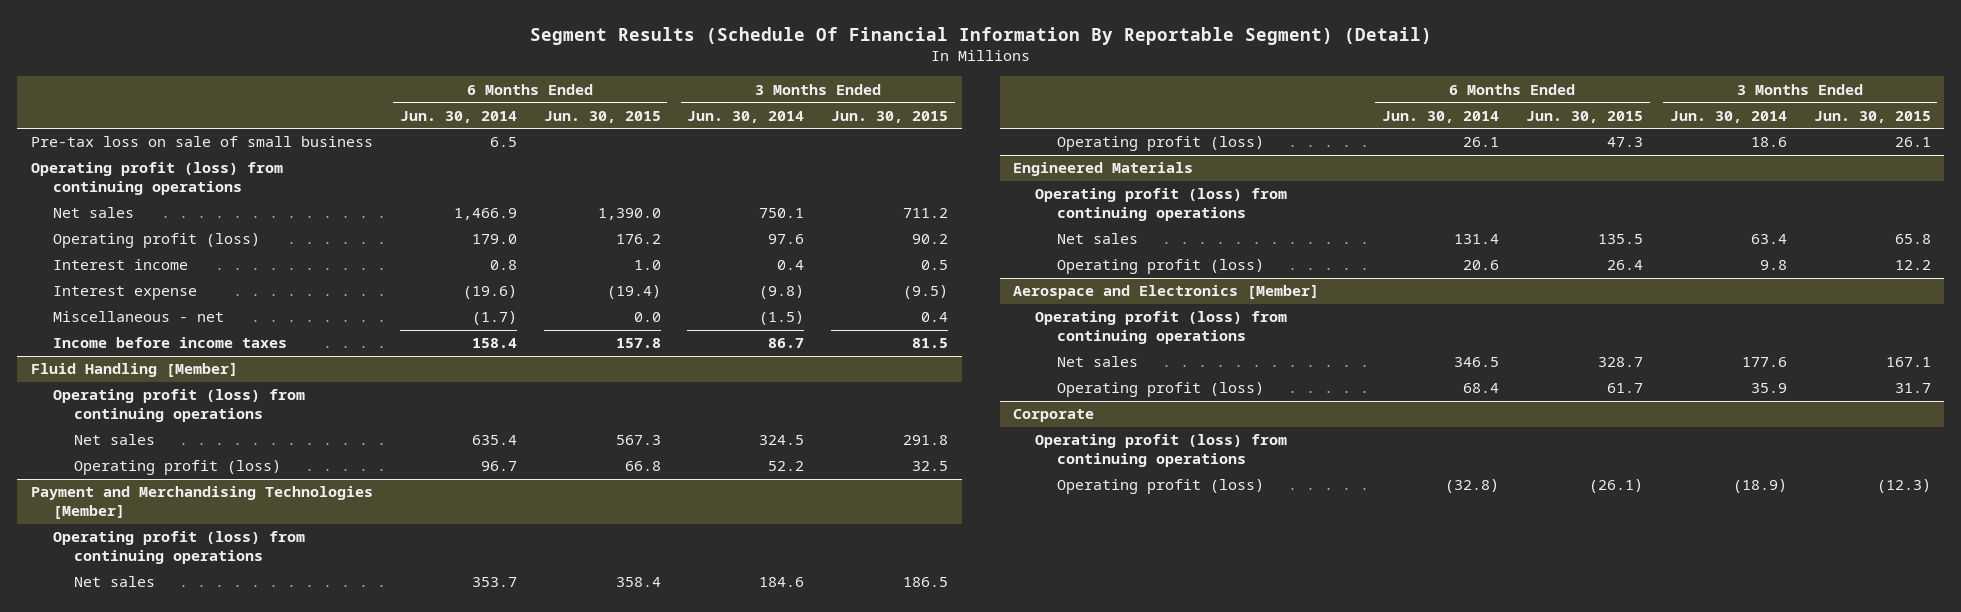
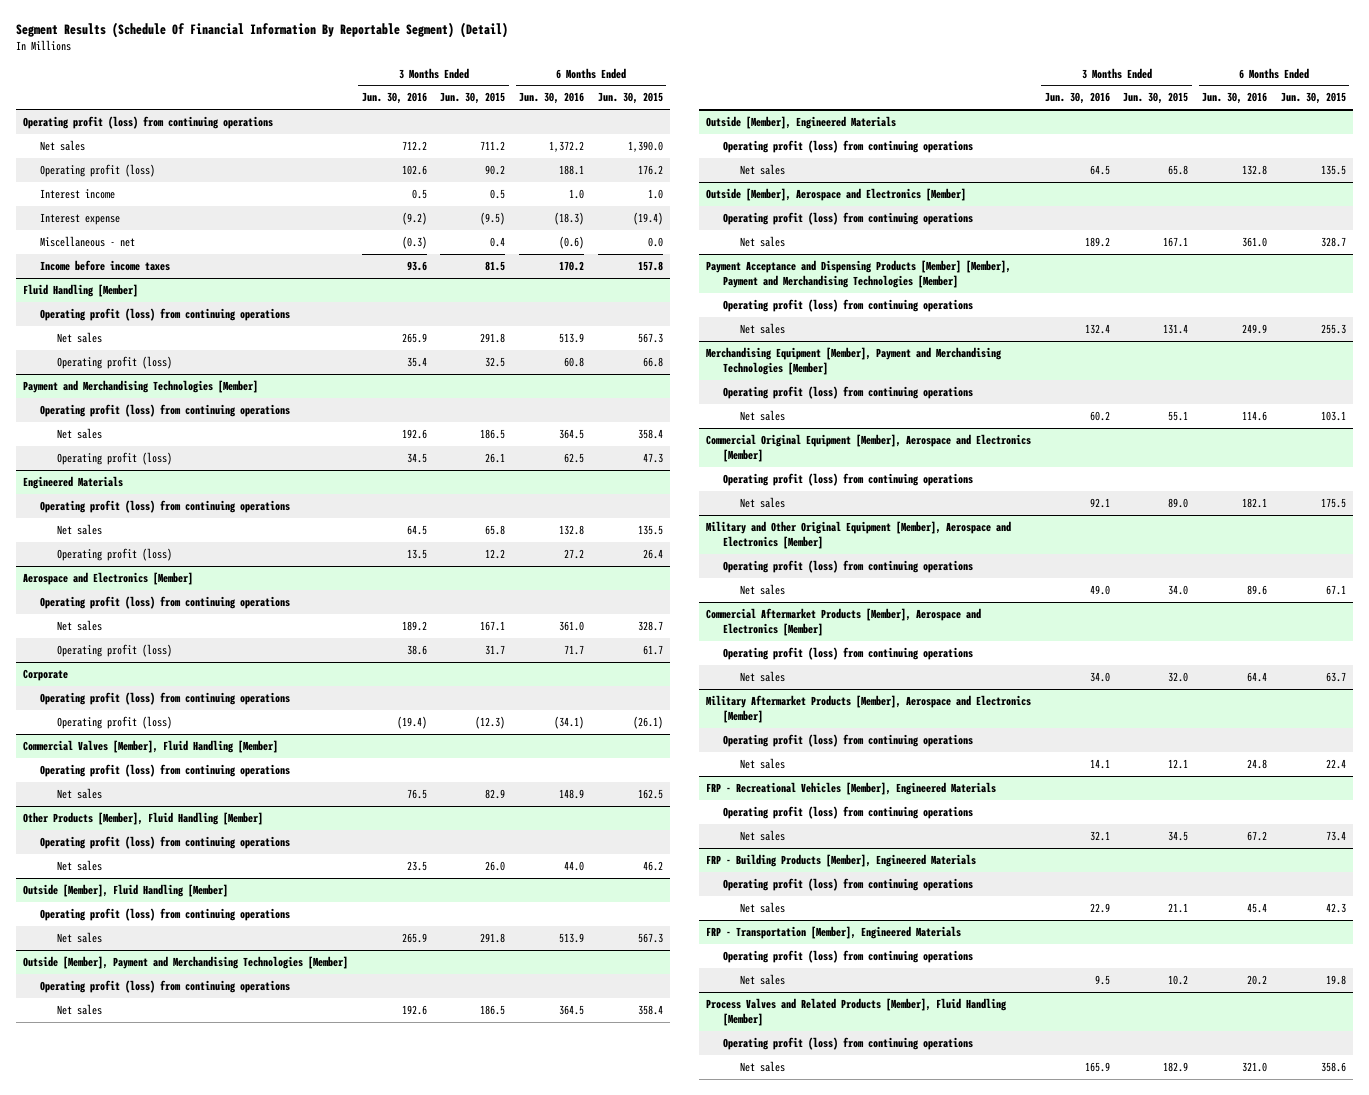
[399,110,517,123] Jun. 30, 2014 -> none
[687,110,805,123] Jun. 30, 2014 -> none
none -> [361,92,427,105] Jun. 30, 2016
none -> [519,92,585,105] Jun. 30, 2016
[30,136,373,148] Pre-tax loss on sale of small business -> none
none -> [22,739,278,753] Commercial Valves [Member], Fluid Handling [Member]
none -> [40,763,291,777] Operating profit (loss) from continuing operations
none -> [57,787,103,799] Net sales
none -> [22,811,263,825] Other Products [Member], Fluid Handling [Member]
none -> [40,835,291,849] Operating profit (loss) from continuing operations
none -> [57,859,103,871] Net sales
none -> [22,883,228,897] Outside [Member], Fluid Handling [Member]
none -> [40,907,291,921] Operating profit (loss) from continuing operations
none -> [57,931,103,943] Net sales
none -> [22,955,348,969] Outside [Member], Payment and Merchandising Technologies [Member]
none -> [40,979,291,993] Operating profit (loss) from continuing operations
none -> [57,1003,103,1015] Net sales
none -> [705,115,896,129] Outside [Member], Engineered Materials
none -> [723,139,974,153] Operating profit (loss) from continuing operations
none -> [740,163,786,175] Net sales
none -> [705,187,966,201] Outside [Member], Aerospace and Electronics [Member]
none -> [723,211,974,225] Operating profit (loss) from continuing operations
none -> [740,235,786,247] Net sales
none -> [705,259,1011,288] Payment Acceptance and Dispensing Products [Member] [Member], Payment and Merchandising Technologies [Member]
none -> [723,298,974,312] Operating profit (loss) from continuing operations
none -> [740,322,786,334] Net sales
none -> [705,346,1002,375] Merchandising Equipment [Member], Payment and Merchandising Technologies [Member]
none -> [723,385,974,399] Operating profit (loss) from continuing operations
none -> [740,409,786,421] Net sales
none -> [705,433,1031,462] Commercial Original Equipment [Member], Aerospace and Electronics [Member]
none -> [723,472,974,486] Operating profit (loss) from continuing operations
none -> [740,496,786,508] Net sales
none -> [705,520,1011,549] Military and Other Original Equipment [Member], Aerospace and Electronics [Member]
none -> [723,559,974,573] Operating profit (loss) from continuing operations
none -> [740,583,786,595] Net sales
none -> [705,607,981,636] Commercial Aftermarket Products [Member], Aerospace and Electronics [Member]
none -> [723,646,974,660] Operating profit (loss) from continuing operations
none -> [740,670,786,682] Net sales
none -> [705,694,1031,723] Military Aftermarket Products [Member], Aerospace and Electronics [Member]
none -> [723,733,974,747] Operating profit (loss) from continuing operations
none -> [740,757,786,769] Net sales
none -> [705,781,996,795] FRP - Recreational Vehicles [Member], Engineered Materials
none -> [723,805,974,819] Operating profit (loss) from continuing operations
none -> [740,829,786,841] Net sales
none -> [705,853,976,867] FRP - Building Products [Member], Engineered Materials
none -> [723,877,974,891] Operating profit (loss) from continuing operations
none -> [740,901,786,913] Net sales
none -> [705,925,961,939] FRP - Transportation [Member], Engineered Materials
none -> [723,949,974,963] Operating profit (loss) from continuing operations
none -> [740,973,786,985] Net sales
none -> [705,997,1007,1026] Process Valves and Related Products [Member], Fluid Handling [Member]
none -> [723,1036,974,1050] Operating profit (loss) from continuing operations
none -> [740,1060,786,1072] Net sales

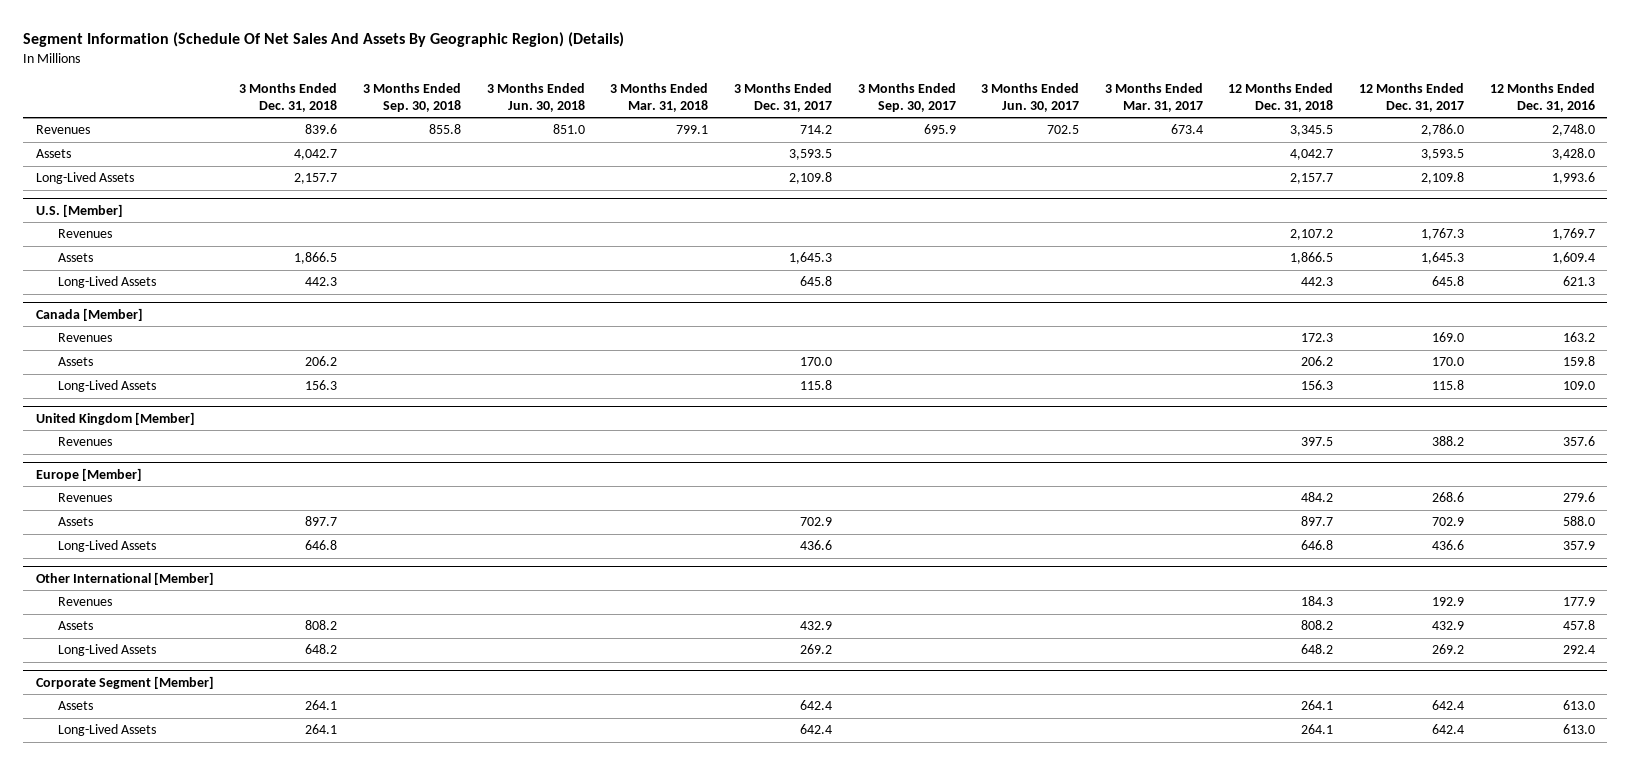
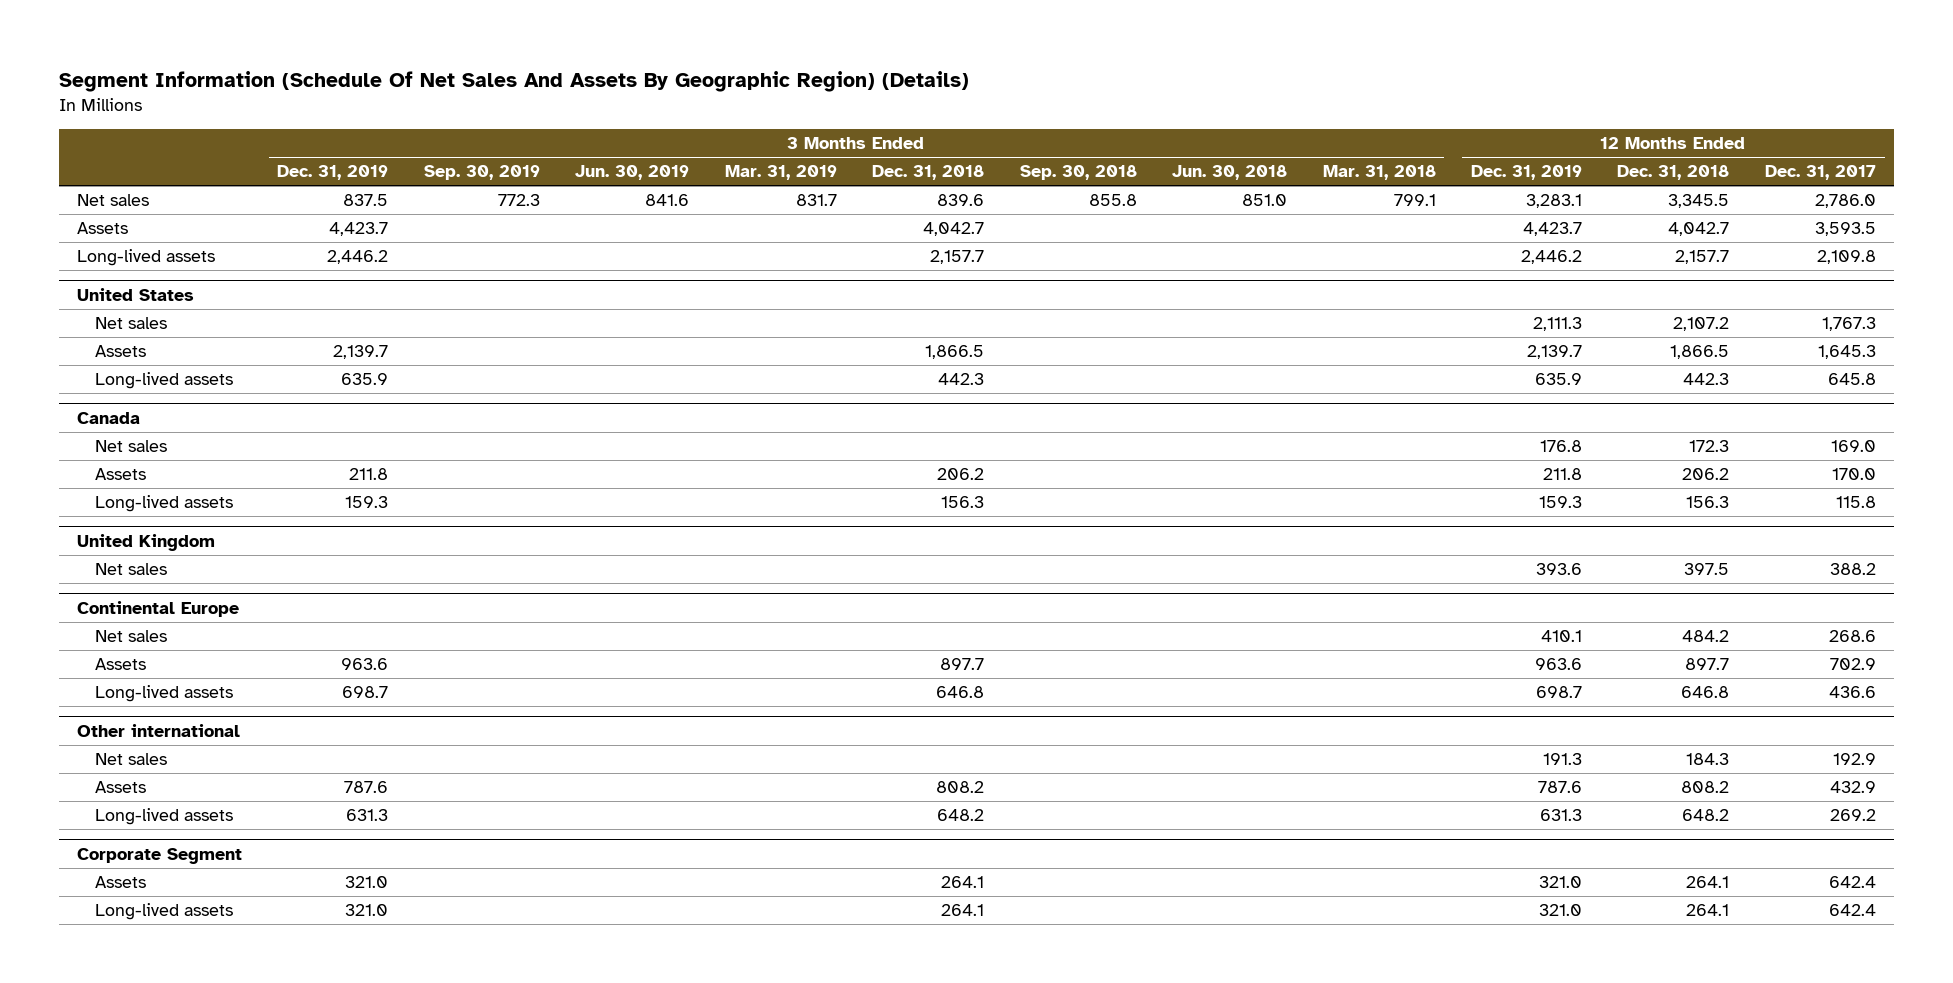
[733,82,832,112] 3 Months Ended Dec. 31, 2017 -> none
[857,82,956,112] 3 Months Ended Sep. 30, 2017 -> none
[981,82,1080,112] 3 Months Ended Jun. 30, 2017 -> none
[1104,82,1203,112] 3 Months Ended Mar. 31, 2017 -> none
[1489,82,1595,112] 12 Months Ended Dec. 31, 2016 -> none
none -> [277,165,389,181] Dec. 31, 2019
none -> [423,165,540,181] Sep. 30, 2019
none -> [575,165,690,181] Jun. 30, 2019
none -> [724,165,837,181] Mar. 31, 2019
none -> [1470,165,1582,181] Dec. 31, 2019
[35,125,90,135] Revenues -> [76,194,149,207] Net sales
[35,172,134,185] Long-Lived Assets -> [76,249,215,267] Long-lived assets
[35,203,123,217] U.S. [Member] -> [76,287,194,301] United States
[57,229,112,239] Revenues -> [95,317,168,330] Net sales
[57,276,156,289] Long-Lived Assets -> [95,372,234,390] Long-lived assets
[35,307,143,321] Canada [Member] -> [76,411,140,424] Canada
[57,333,112,343] Revenues -> [95,440,168,453] Net sales
[57,380,156,393] Long-Lived Assets -> [95,495,234,513] Long-lived assets
[35,411,195,425] United Kingdom [Member] -> [76,533,215,551] United Kingdom
[57,437,112,447] Revenues -> [95,563,168,576] Net sales
[35,467,142,481] Europe [Member] -> [76,600,239,617] Continental Europe
[57,493,112,503] Revenues -> [95,630,168,643] Net sales
[57,540,156,553] Long-Lived Assets -> [95,685,234,703] Long-lived assets
[35,571,214,585] Other International [Member] -> [76,723,240,737] Other international
[57,597,112,607] Revenues -> [95,753,168,766] Net sales
[57,644,156,657] Long-Lived Assets -> [95,808,234,826] Long-lived assets
[35,675,214,689] Corporate Segment [Member] -> [76,847,242,864] Corporate Segment
[57,724,156,737] Long-Lived Assets -> [95,903,234,921] Long-lived assets

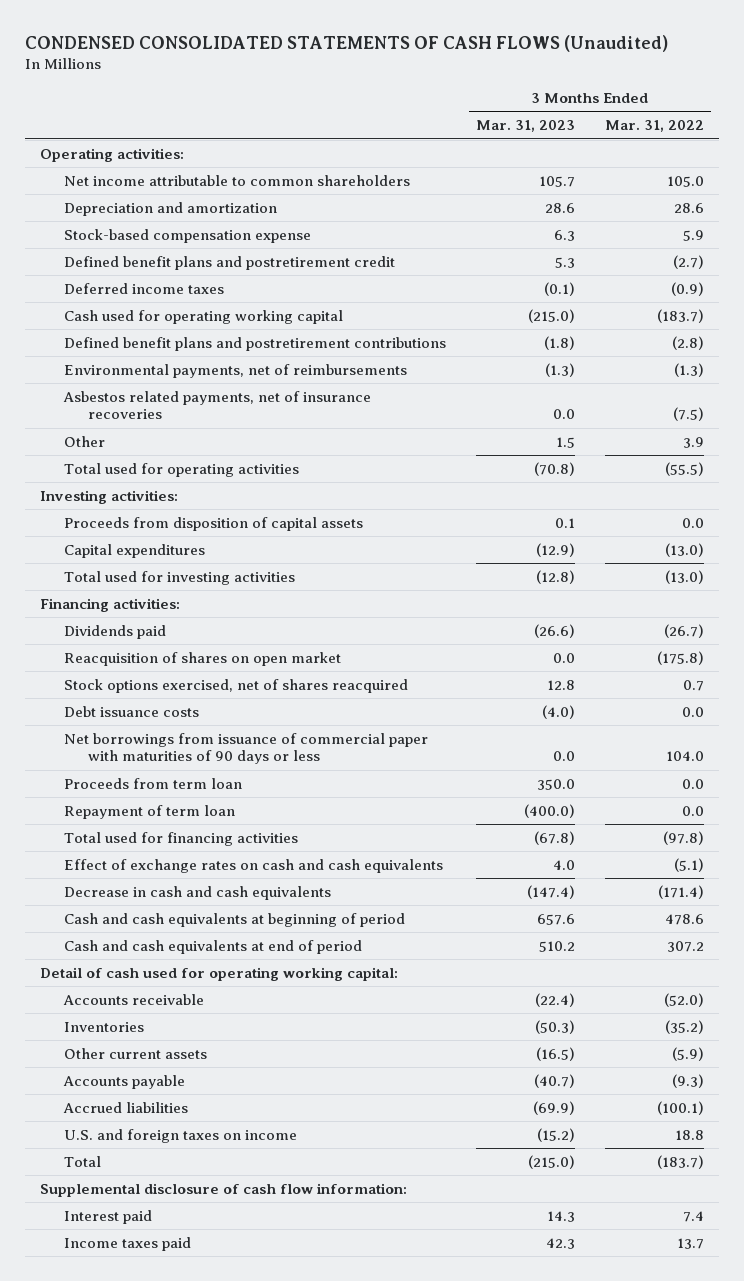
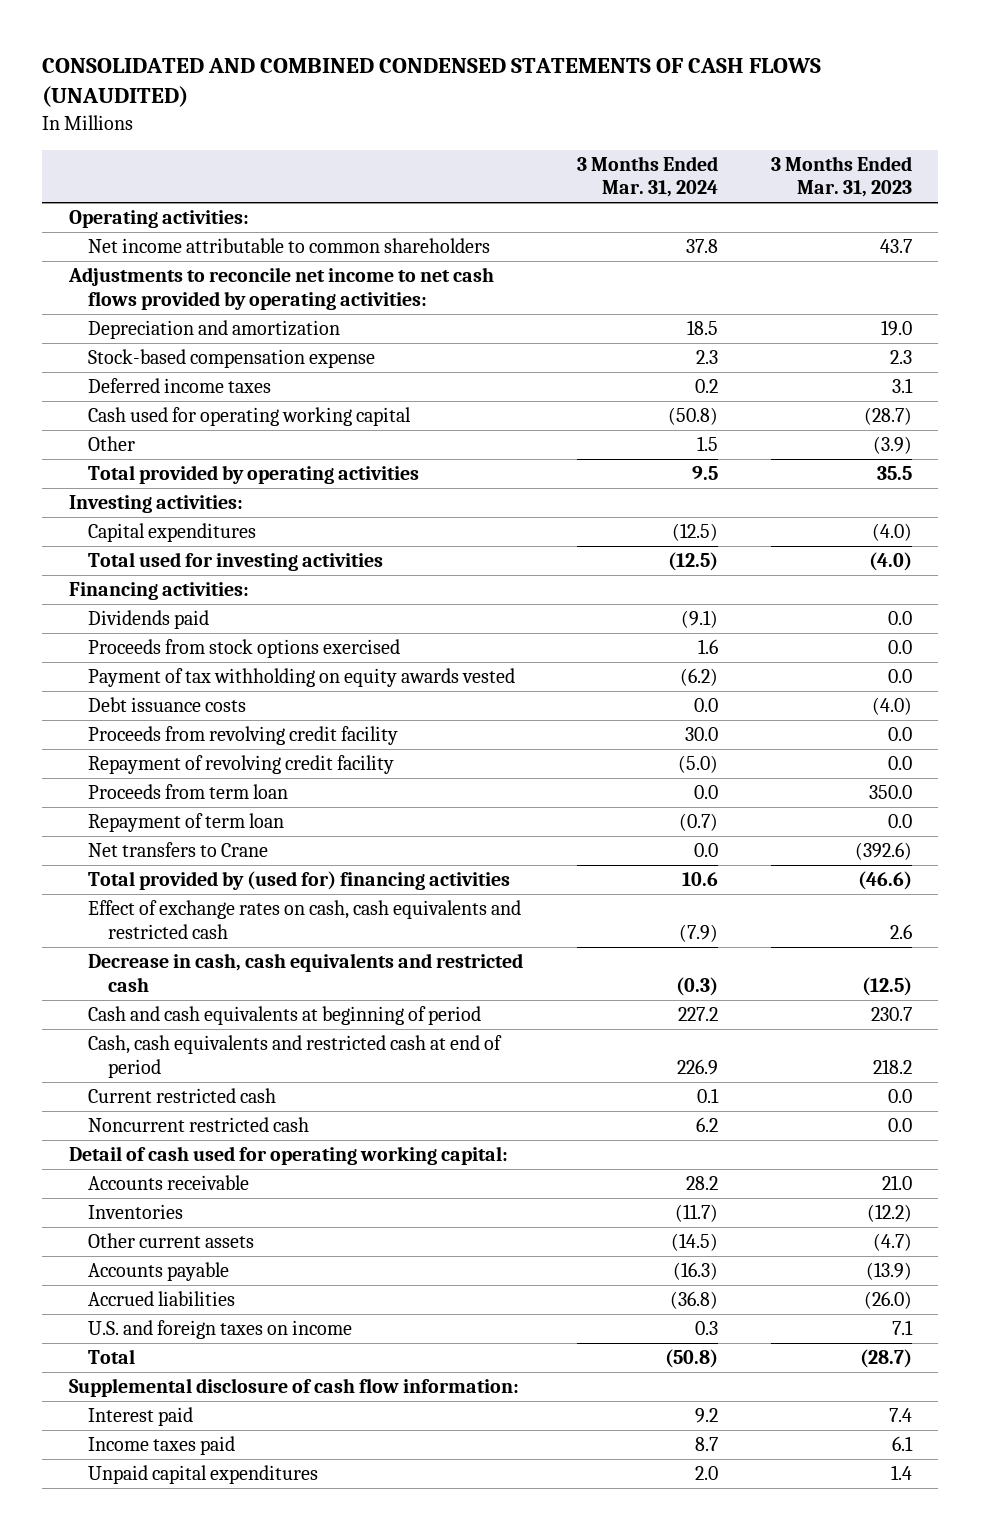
[25,34,669,52] CONDENSED CONSOLIDATED STATEMENTS OF CASH FLOWS (Unaudited) -> [42,57,822,108] CONSOLIDATED AND COMBINED CONDENSED STATEMENTS OF CASH FLOWS (UNAUDITED)
[604,120,704,133] Mar. 31, 2022 -> none
none -> [576,156,718,198] 3 Months Ended Mar. 31, 2024
[64,255,396,270] Defined benefit plans and postretirement credit -> none
[64,336,447,351] Defined benefit plans and postretirement contributions -> none
[64,363,408,378] Environmental payments, net of reimbursements -> none
[63,390,372,420] Asbestos related payments, net of insurance recoveries -> none
[539,175,576,187] 105.7 -> [879,239,912,254] 43.7
none -> [67,267,494,310] Adjustments to reconcile net income to net cash flows provided by operating activities:
[545,202,576,213] 28.6 -> [880,320,912,337] 19.0
[554,229,576,241] 6.3 -> [889,350,912,365] 2.3
[544,281,576,296] (0.1) -> [891,378,913,394] 3.1
[528,308,576,323] (215.0) -> [863,407,912,426] (28.7)
[556,436,576,448] 1.5 -> [872,436,912,455] (3.9)
[64,462,300,477] Total used for operating activities -> [88,465,420,485] Total provided by operating activities
[534,461,576,476] (70.8) -> [876,466,912,481] 35.5
[64,516,364,531] Proceeds from disposition of capital assets -> none
[536,542,576,557] (12.9) -> [871,523,912,542] (4.0)
[536,569,576,584] (12.8) -> [868,552,912,572] (4.0)
[64,651,342,666] Reacquisition of shares on open market -> none
[64,678,409,693] Stock options exercised, net of shares reacquired -> none
[534,623,576,638] (26.6) -> [887,611,912,626] 0.0
none -> [88,639,401,659] Proceeds from stock options exercised
none -> [88,668,516,688] Payment of tax withholding on equity awards vested
[64,732,429,765] Net borrowings from issuance of commercial paper with maturities of 90 days or less -> none
none -> [88,726,399,746] Proceeds from revolving credit facility
none -> [88,755,395,775] Repayment of revolving credit facility
[524,803,576,818] (400.0) -> [887,814,912,829] 0.0
none -> [88,842,269,858] Net transfers to Crane
[64,831,299,846] Total used for financing activities -> [88,871,511,891] Total provided by (used for) financing activities
[534,830,576,845] (67.8) -> [857,871,912,891] (46.6)
[64,858,444,873] Effect of exchange rates on cash and cash equivalents -> [88,900,522,939] Effect of exchange rates on cash, cash equivalents and restricted cash
[553,859,576,870] 4.0 -> [889,923,912,939] 2.6
[64,885,332,900] Decrease in cash and cash equivalents -> [88,953,524,992] Decrease in cash, cash equivalents and restricted cash
[527,884,576,899] (147.4) -> [861,976,912,996] (12.5)
[537,913,576,925] 657.6 -> [870,1007,912,1022] 230.7
[64,939,363,954] Cash and cash equivalents at end of period -> [88,1035,503,1078] Cash, cash equivalents and restricted cash at end of period
[539,940,576,952] 510.2 -> [872,1058,912,1074] 218.2
none -> [88,1088,277,1104] Current restricted cash
none -> [88,1117,310,1133] Noncurrent restricted cash
[535,992,576,1007] (22.4) -> [881,1175,912,1191] 21.0
[535,1019,576,1034] (50.3) -> [866,1204,912,1223] (12.2)
[536,1046,576,1061] (16.5) -> [872,1233,912,1252] (4.7)
[534,1073,576,1088] (40.7) -> [865,1262,912,1281] (13.9)
[533,1100,576,1115] (69.9) -> [863,1291,912,1310] (26.0)
[537,1127,576,1142] (15.2) -> [891,1320,913,1336] 7.1
[528,1154,576,1169] (215.0) -> [859,1349,912,1369] (28.7)
[547,1210,576,1222] 14.3 -> [888,1408,912,1423] 7.4
[546,1237,576,1249] 42.3 -> [891,1436,913,1452] 6.1
none -> [88,1465,319,1485] Unpaid capital expenditures

